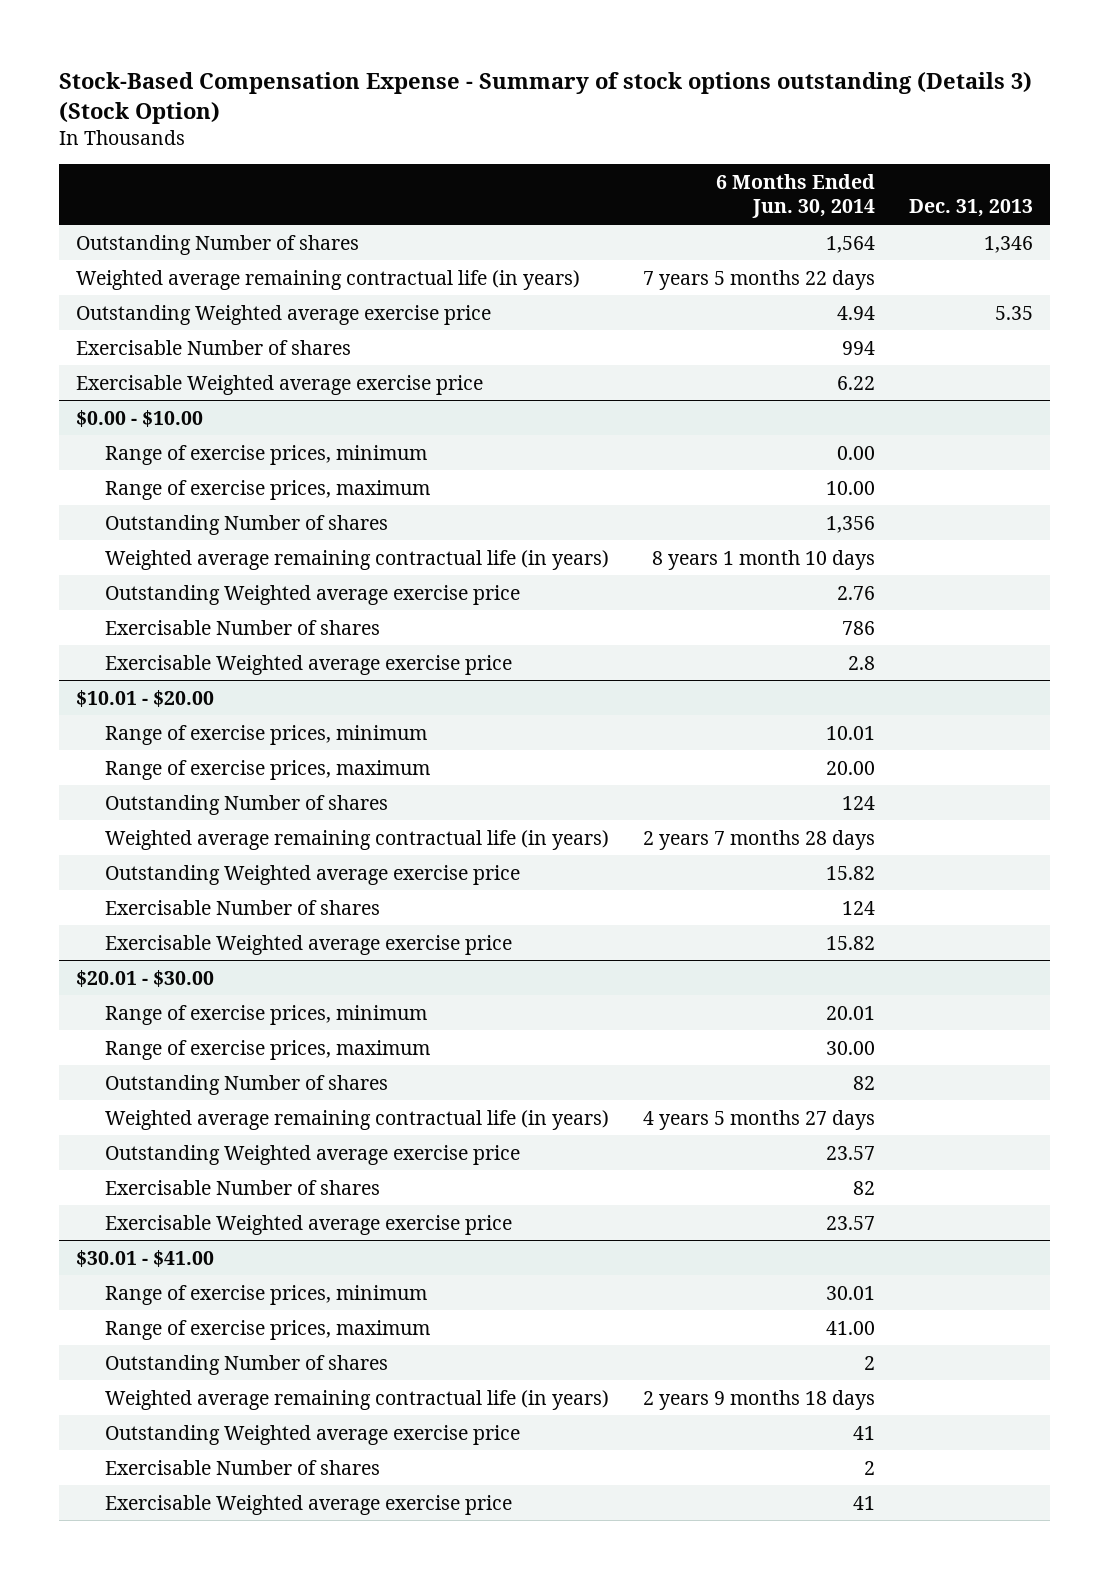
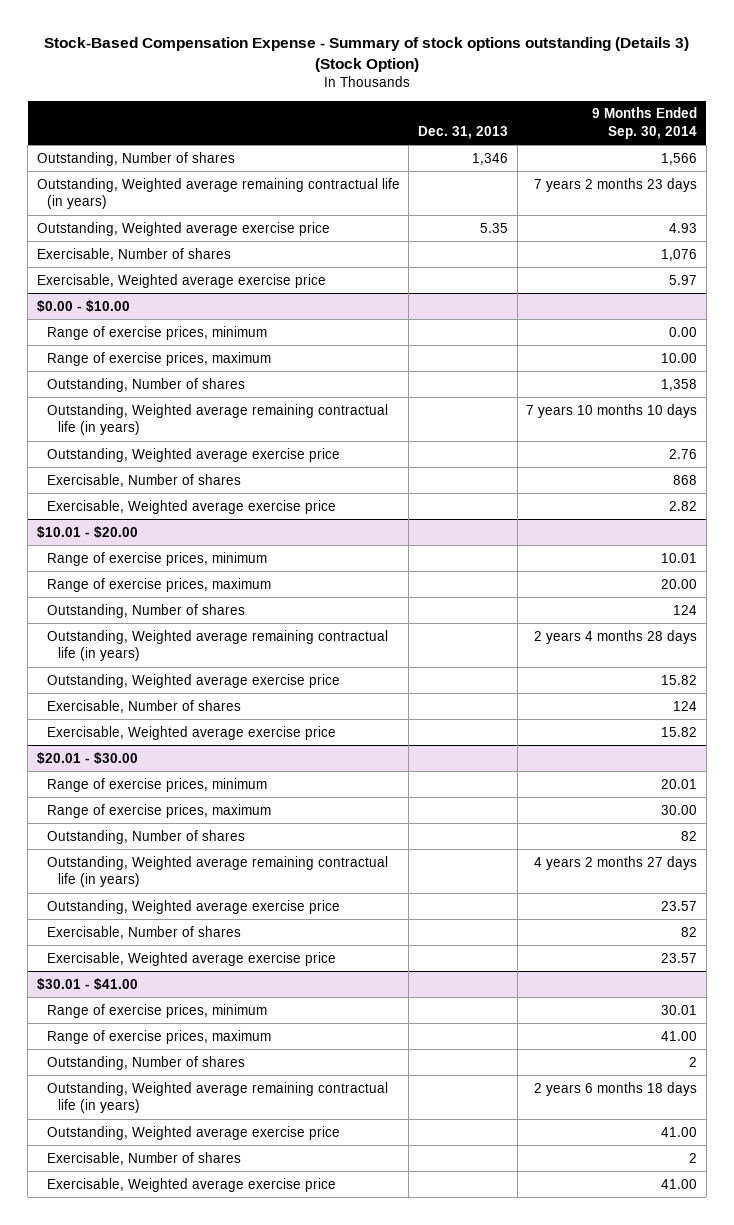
[715,173,875,219] 6 Months Ended Jun. 30, 2014 -> none
none -> [592,107,698,139] 9 Months Ended Sep. 30, 2014
[76,234,360,255] Outstanding Number of shares -> [36,151,235,166] Outstanding, Number of shares
[76,269,581,290] Weighted average remaining contractual life (in years) -> [36,177,400,210] Outstanding, Weighted average remaining contractual life (in years)
[76,304,492,325] Outstanding Weighted average exercise price -> [36,221,330,236] Outstanding, Weighted average exercise price
[76,339,352,355] Exercisable Number of shares -> [36,247,231,261] Exercisable, Number of shares
[76,374,484,395] Exercisable Weighted average exercise price -> [36,273,326,288] Exercisable, Weighted average exercise price
[104,514,388,535] Outstanding Number of shares -> [47,377,246,392] Outstanding, Number of shares
[104,549,609,570] Weighted average remaining contractual life (in years) -> [47,403,389,436] Outstanding, Weighted average remaining contractual life (in years)
[104,584,520,605] Outstanding Weighted average exercise price -> [47,447,341,462] Outstanding, Weighted average exercise price
[104,619,380,635] Exercisable Number of shares -> [47,473,242,487] Exercisable, Number of shares
[104,654,512,675] Exercisable Weighted average exercise price -> [47,499,337,514] Exercisable, Weighted average exercise price
[104,794,388,815] Outstanding Number of shares -> [47,603,246,618] Outstanding, Number of shares
[104,829,609,850] Weighted average remaining contractual life (in years) -> [47,629,389,662] Outstanding, Weighted average remaining contractual life (in years)
[104,864,520,885] Outstanding Weighted average exercise price -> [47,673,341,688] Outstanding, Weighted average exercise price
[104,899,380,915] Exercisable Number of shares -> [47,699,242,713] Exercisable, Number of shares
[104,934,512,955] Exercisable Weighted average exercise price -> [47,725,337,740] Exercisable, Weighted average exercise price
[104,1074,388,1095] Outstanding Number of shares -> [47,829,246,844] Outstanding, Number of shares
[104,1109,609,1130] Weighted average remaining contractual life (in years) -> [47,855,389,888] Outstanding, Weighted average remaining contractual life (in years)
[104,1144,520,1165] Outstanding Weighted average exercise price -> [47,899,341,914] Outstanding, Weighted average exercise price
[104,1179,380,1195] Exercisable Number of shares -> [47,925,242,939] Exercisable, Number of shares
[104,1214,512,1235] Exercisable Weighted average exercise price -> [47,951,337,966] Exercisable, Weighted average exercise price
[104,1354,388,1375] Outstanding Number of shares -> [47,1055,246,1070] Outstanding, Number of shares
[104,1389,609,1410] Weighted average remaining contractual life (in years) -> [47,1081,389,1114] Outstanding, Weighted average remaining contractual life (in years)
[104,1424,520,1445] Outstanding Weighted average exercise price -> [47,1125,341,1140] Outstanding, Weighted average exercise price
[104,1459,380,1475] Exercisable Number of shares -> [47,1151,242,1165] Exercisable, Number of shares
[104,1494,512,1515] Exercisable Weighted average exercise price -> [47,1177,337,1192] Exercisable, Weighted average exercise price

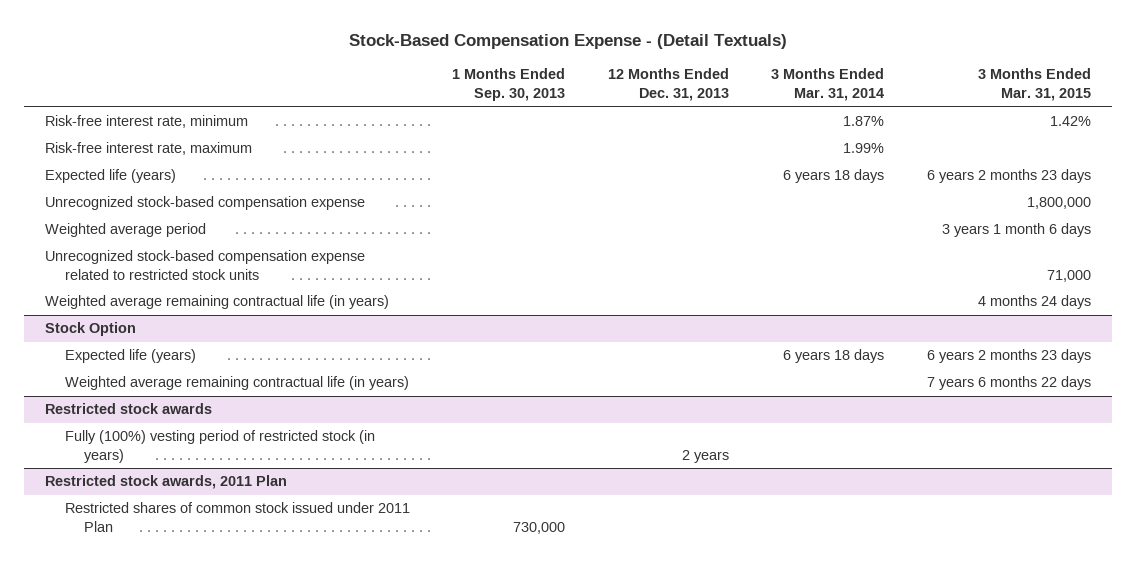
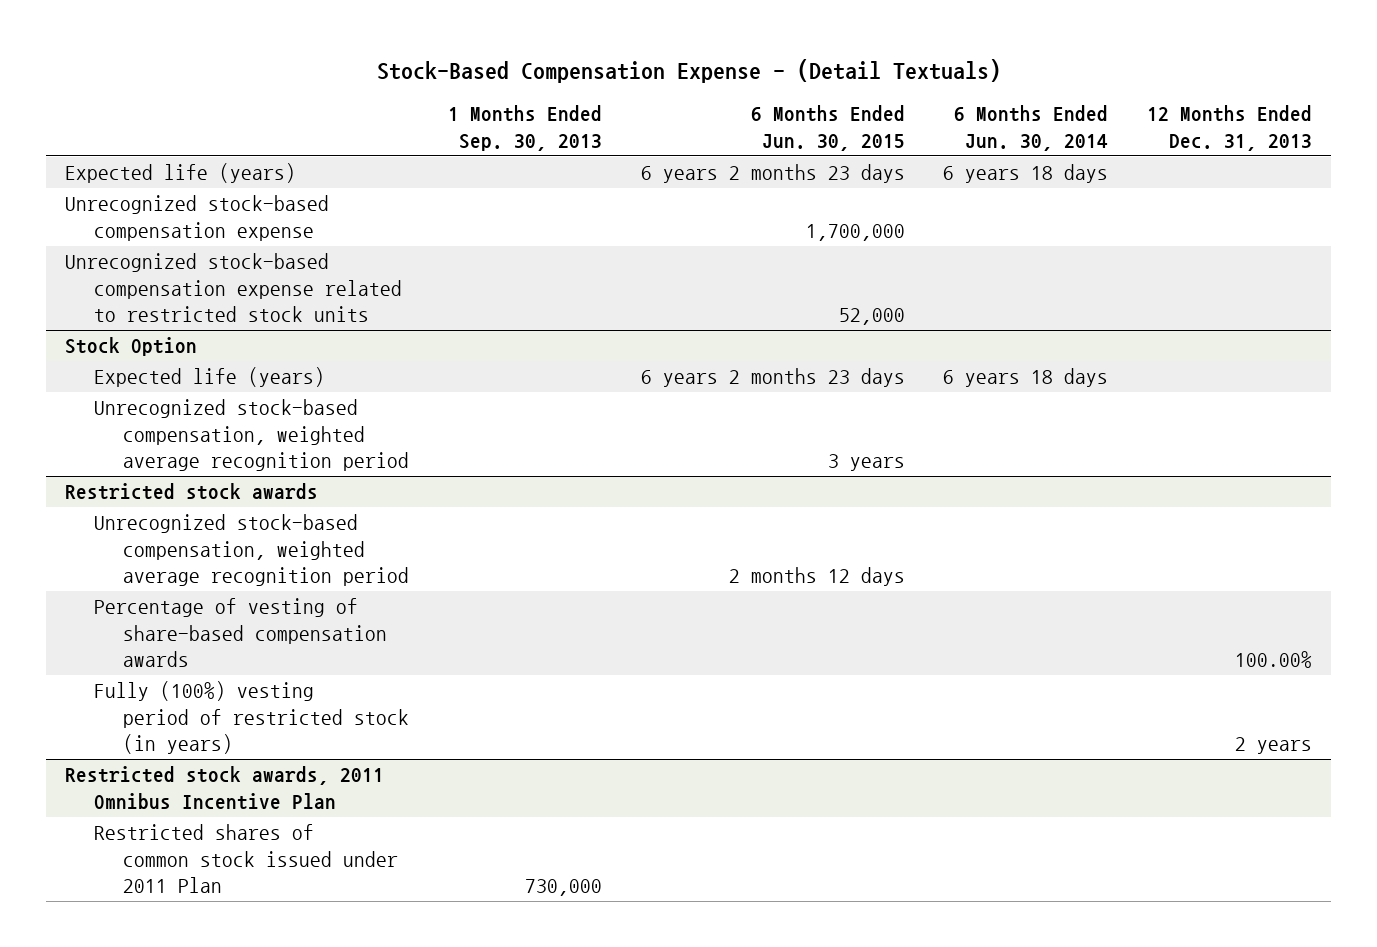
[771,68,885,102] 3 Months Ended Mar. 31, 2014 -> none
[977,68,1091,102] 3 Months Ended Mar. 31, 2015 -> none
none -> [750,105,905,151] 6 Months Ended Jun. 30, 2015
none -> [954,105,1109,151] 6 Months Ended Jun. 30, 2014
[45,115,249,129] Risk-free interest rate, minimum -> none
[45,142,253,156] Risk-free interest rate, maximum -> none
[45,223,207,238] Weighted average period -> none
[45,295,390,310] Weighted average remaining contractual life (in years) -> none
[64,376,409,391] Weighted average remaining contractual life (in years) -> none
none -> [94,399,409,472] Unrecognized stock-based compensation, weighted average recognition period
none -> [94,514,409,587] Unrecognized stock-based compensation, weighted average recognition period
none -> [94,598,387,668] Percentage of vesting of share-based compensation awards
[45,475,288,490] Restricted stock awards, 2011 Plan -> [65,766,385,810] Restricted stock awards, 2011 Omnibus Incentive Plan

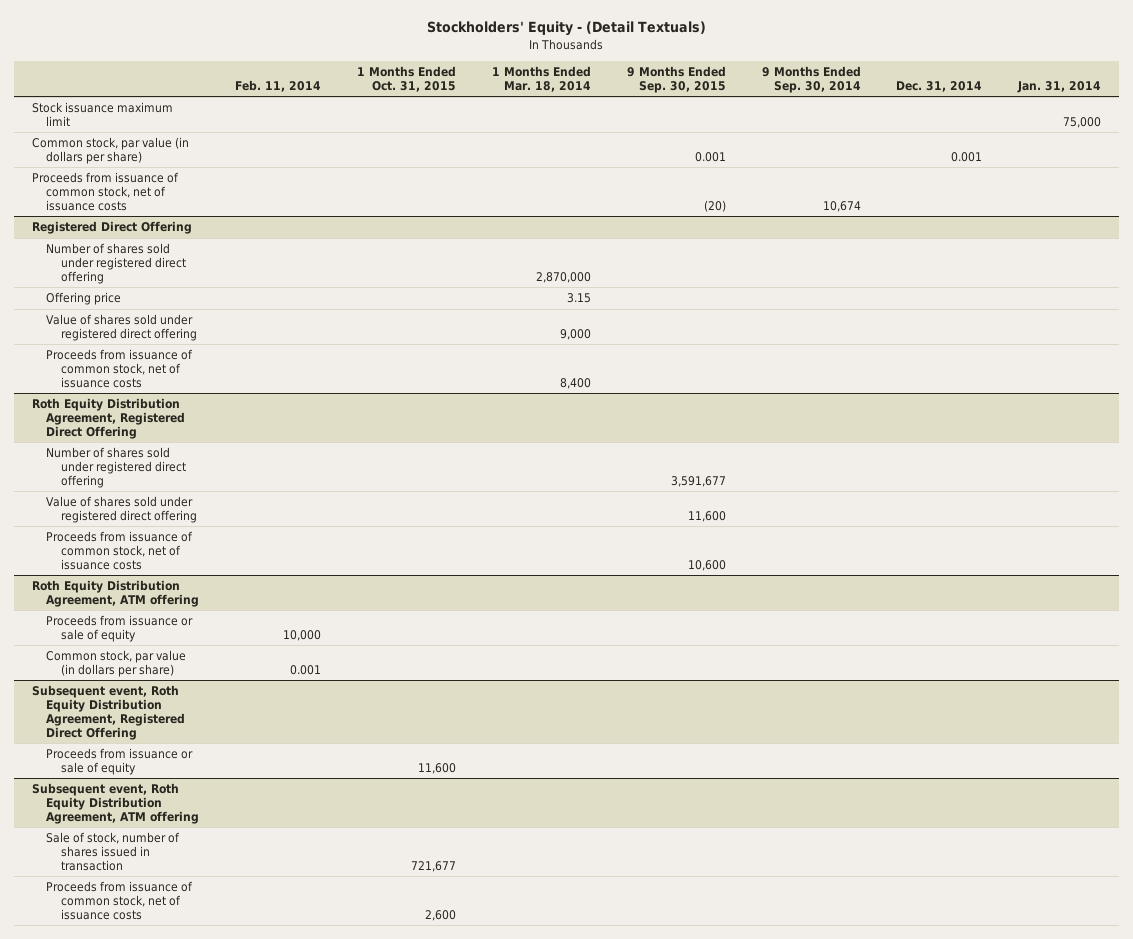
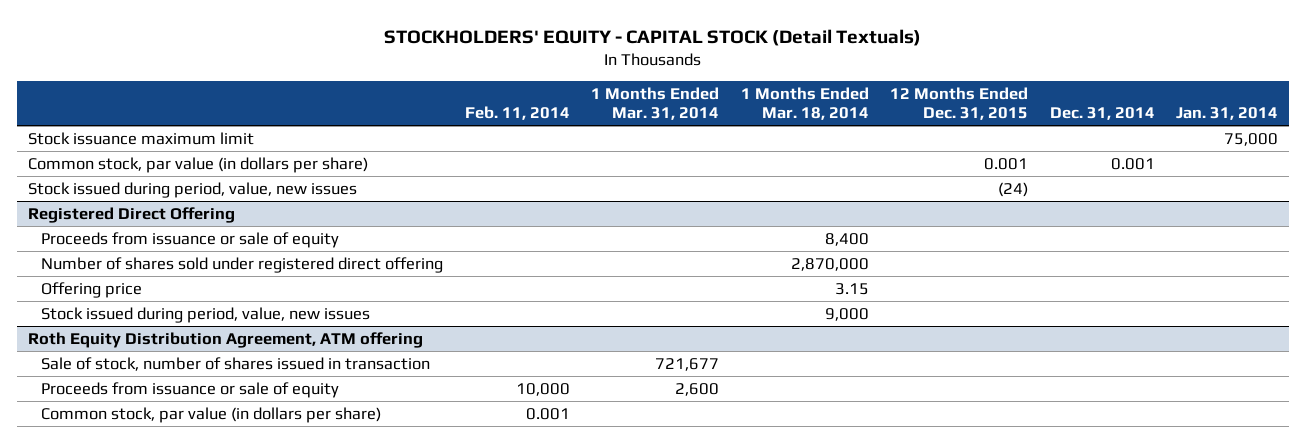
[427,21,707,37] Stockholders' Equity - (Detail Textuals) -> [384,28,922,46] STOCKHOLDERS' EQUITY - CAPITAL STOCK (Detail Textuals)
[357,65,457,92] 1 Months Ended Oct. 31, 2015 -> none
[626,65,726,93] 9 Months Ended Sep. 30, 2015 -> none
[761,65,861,93] 9 Months Ended Sep. 30, 2014 -> none
none -> [591,87,720,121] 1 Months Ended Mar. 31, 2014
none -> [890,87,1029,121] 12 Months Ended Dec. 31, 2015
[31,172,179,211] Proceeds from issuance of common stock, net of issuance costs -> none
none -> [28,181,358,198] Stock issued during period, value, new issues
none -> [41,231,340,248] Proceeds from issuance or sale of equity
[46,349,194,388] Proceeds from issuance of common stock, net of issuance costs -> none
[31,398,186,439] Roth Equity Distribution Agreement, Registered Direct Offering -> none
[46,447,187,488] Number of shares sold under registered direct offering -> none
[46,496,198,524] Value of shares sold under registered direct offering -> none
[46,531,194,570] Proceeds from issuance of common stock, net of issuance costs -> none
[46,314,198,342] Value of shares sold under registered direct offering -> [41,306,371,323] Stock issued during period, value, new issues
none -> [41,356,431,371] Sale of stock, number of shares issued in transaction
[31,685,186,740] Subsequent event, Roth Equity Distribution Agreement, Registered Direct Offering -> none
[46,748,194,776] Proceeds from issuance or sale of equity -> none
[31,783,200,824] Subsequent event, Roth Equity Distribution Agreement, ATM offering -> none
[46,832,181,871] Sale of stock, number of shares issued in transaction -> none
[46,881,194,920] Proceeds from issuance of common stock, net of issuance costs -> none

